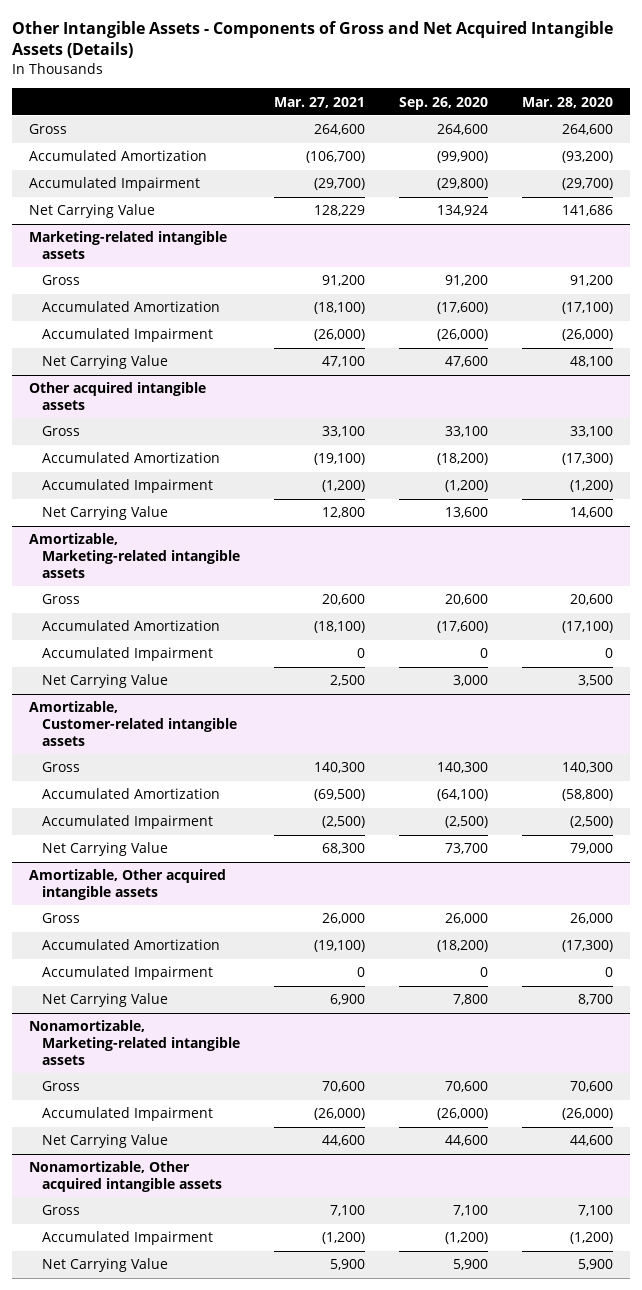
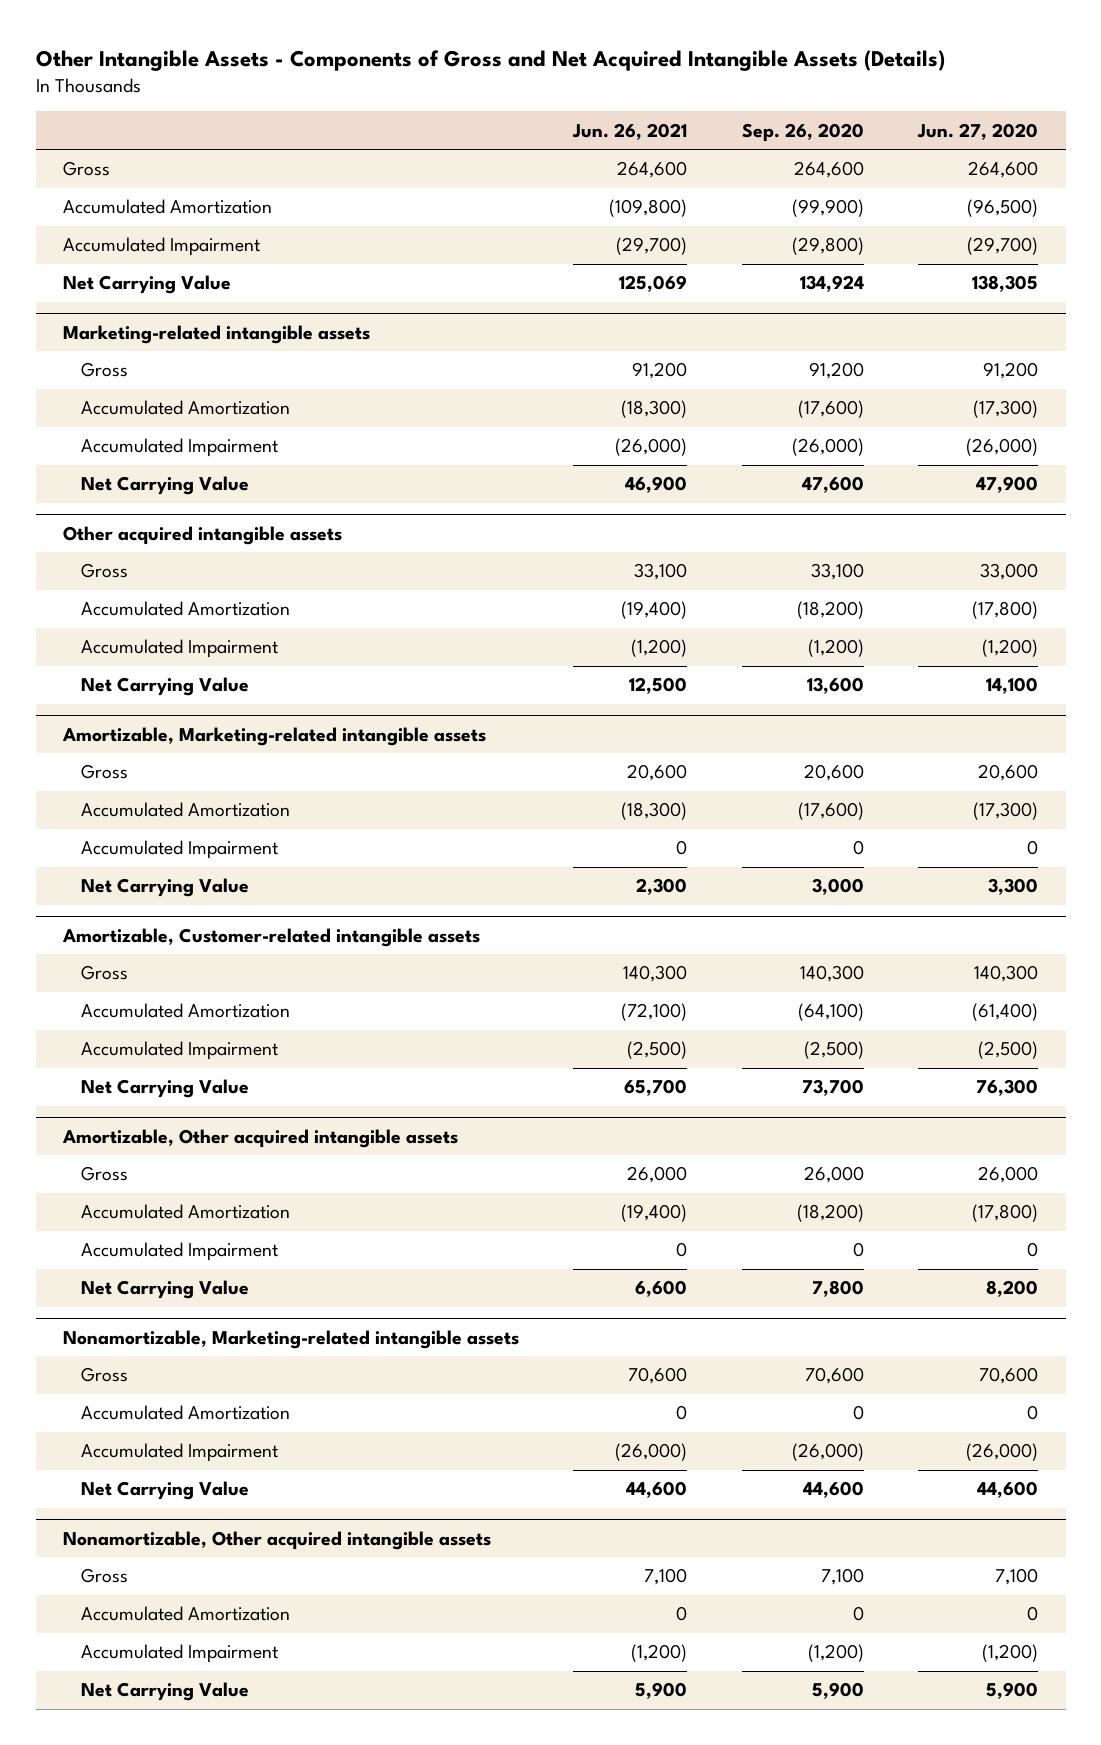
[273,96,365,108] Mar. 27, 2021 -> none
[522,96,614,108] Mar. 28, 2020 -> none
none -> [572,122,688,140] Jun. 26, 2021
none -> [917,122,1039,140] Jun. 27, 2020
none -> [81,1405,291,1421] Accumulated Amortization
none -> [81,1606,291,1622] Accumulated Amortization

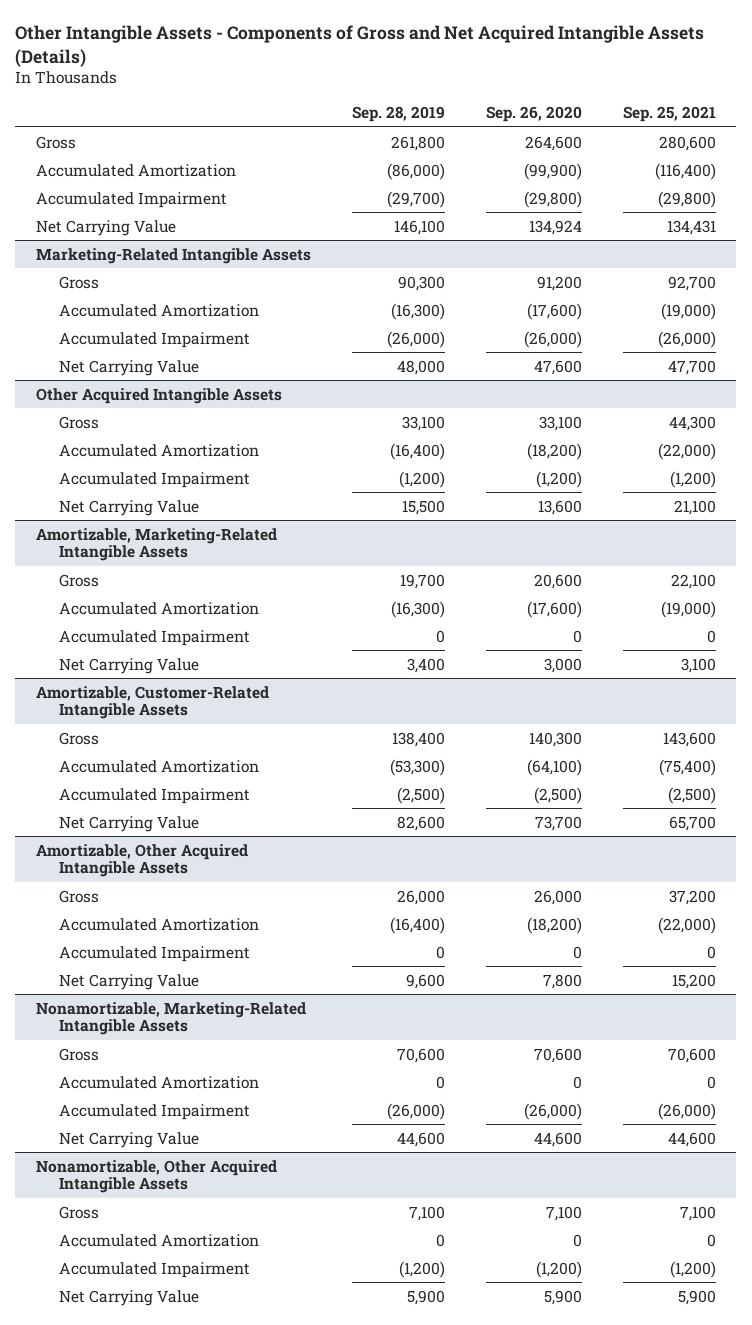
[572,122,688,140] Jun. 26, 2021 -> none
[917,122,1039,140] Jun. 27, 2020 -> none
none -> [351,106,445,123] Sep. 28, 2019
none -> [622,106,716,123] Sep. 25, 2021
[62,324,370,344] Marketing-related intangible assets -> [35,247,311,264] Marketing-Related Intangible Assets
[62,525,342,545] Other acquired intangible assets -> [35,387,282,404] Other Acquired Intangible Assets
[61,726,486,746] Amortizable, Marketing-related intangible assets -> [35,527,277,562] Amortizable, Marketing-Related Intangible Assets
[61,927,480,947] Amortizable, Customer-related intangible assets -> [35,685,269,720] Amortizable, Customer-Related Intangible Assets
[61,1128,458,1148] Amortizable, Other acquired intangible assets -> [35,843,248,878] Amortizable, Other Acquired Intangible Assets
[62,1329,519,1349] Nonamortizable, Marketing-related intangible assets -> [35,1001,306,1036] Nonamortizable, Marketing-Related Intangible Assets
[62,1530,491,1550] Nonamortizable, Other acquired intangible assets -> [35,1159,277,1194] Nonamortizable, Other Acquired Intangible Assets

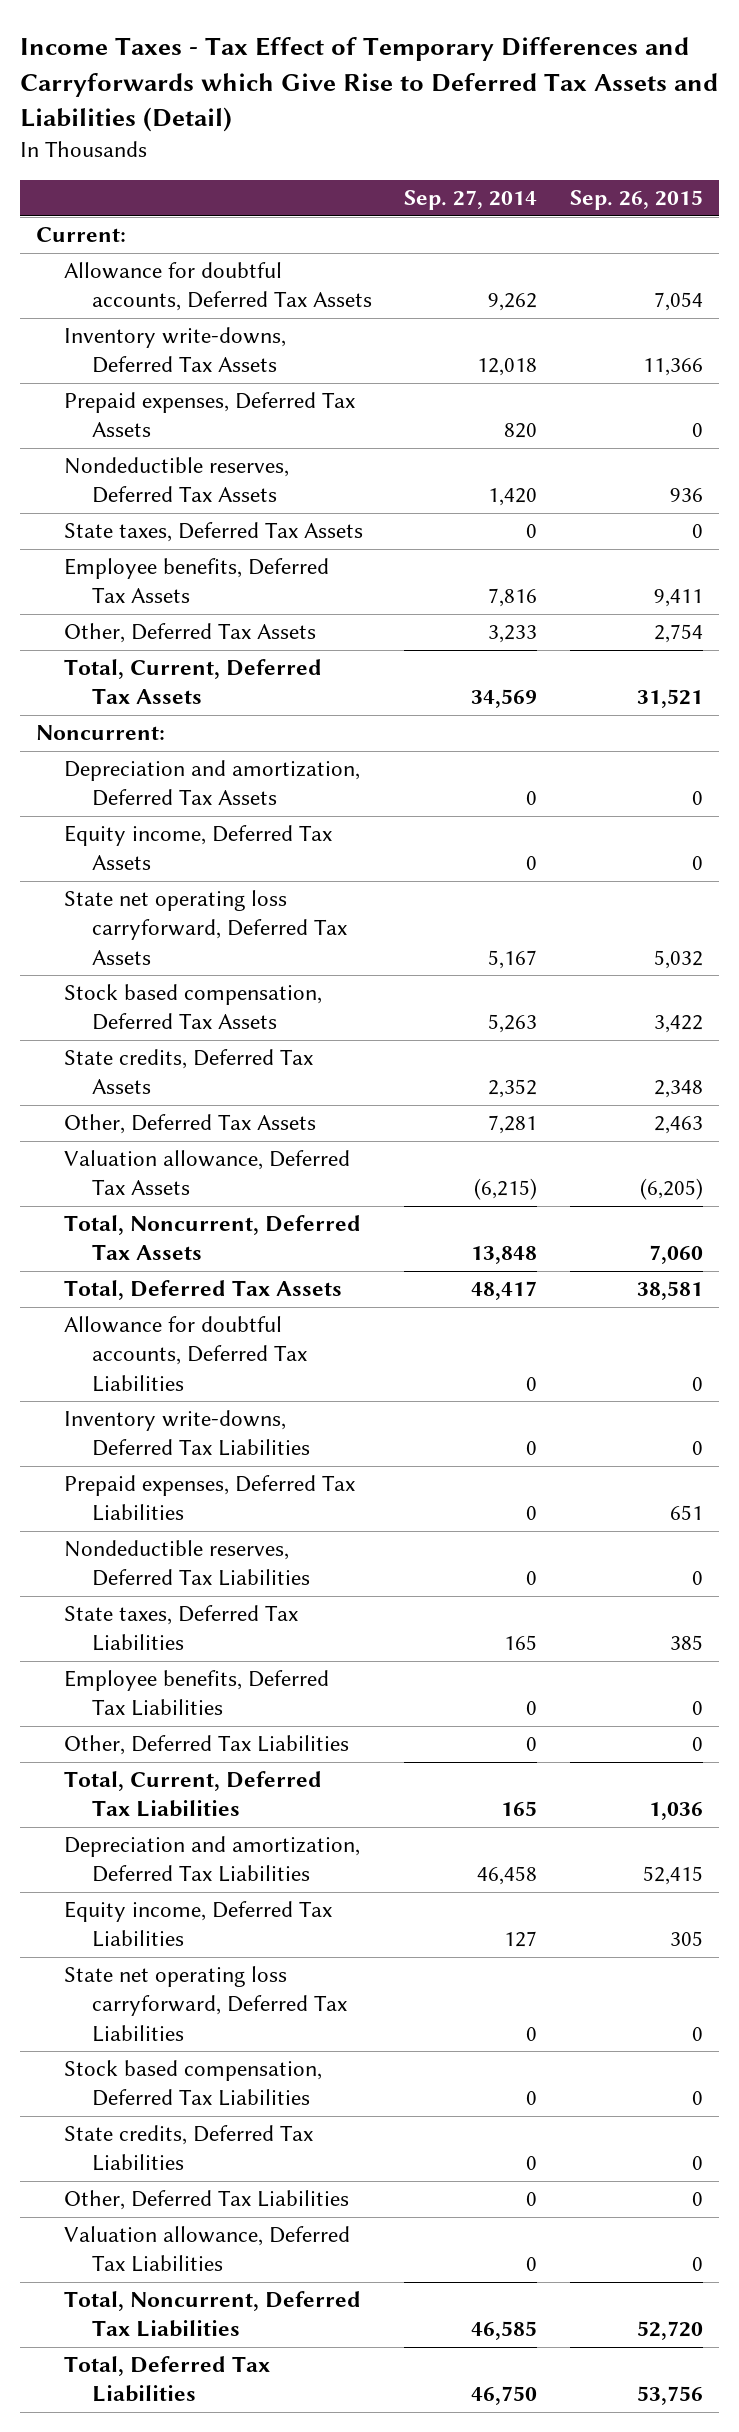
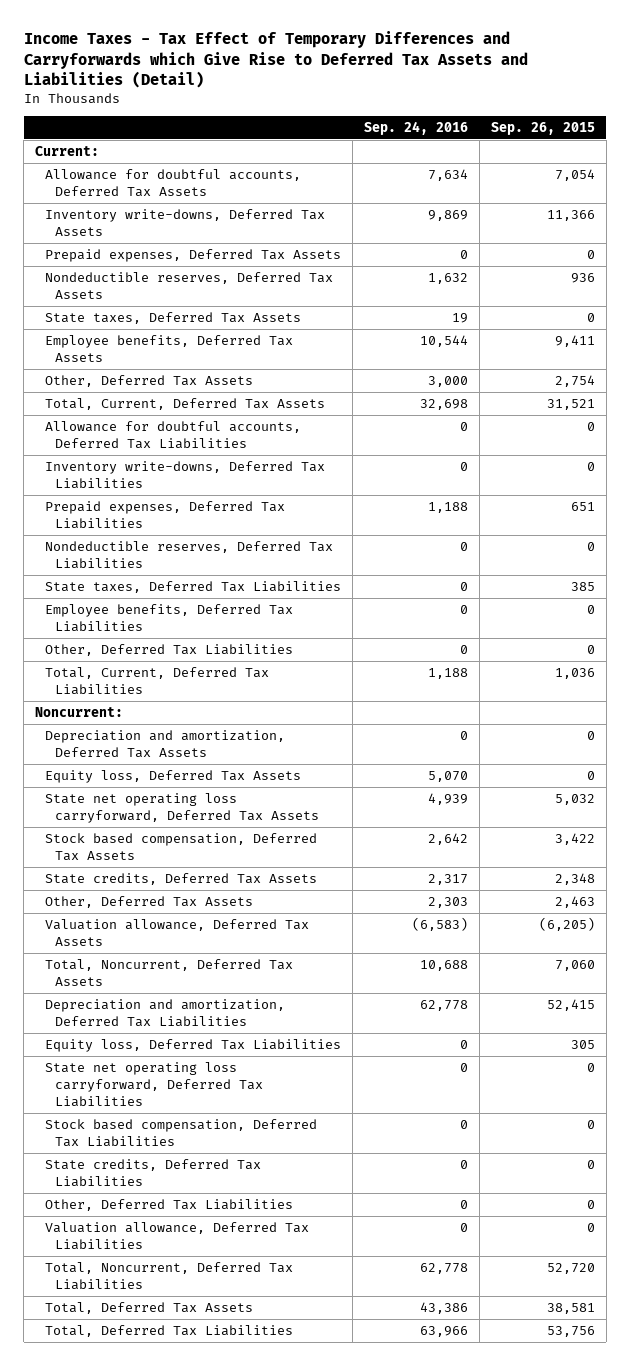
[404,190,538,211] Sep. 27, 2014 -> none
none -> [363,121,468,136] Sep. 24, 2016
[64,825,333,871] Equity income, Deferred Tax Assets -> none
[36,725,166,741] Noncurrent: -> [35,706,124,717] Noncurrent:
[64,760,361,807] Depreciation and amortization, Deferred Tax Assets -> [45,729,286,758] Depreciation and amortization, Deferred Tax Assets
none -> [45,769,302,783] Equity loss, Deferred Tax Assets
[64,890,347,965] State net operating loss carryforward, Deferred Tax Assets -> [45,792,320,823] State net operating loss carryforward, Deferred Tax Assets
[64,984,323,1031] Stock based compensation, Deferred Tax Assets -> [45,832,318,861] Stock based compensation, Deferred Tax Assets
[64,1049,314,1095] State credits, Deferred Tax Assets -> [45,872,318,885] State credits, Deferred Tax Assets
[64,1114,317,1135] Other, Deferred Tax Assets -> [45,895,254,908] Other, Deferred Tax Assets
[64,1150,351,1196] Valuation allowance, Deferred Tax Assets -> [45,918,310,946] Valuation allowance, Deferred Tax Assets
[64,1215,362,1261] Total, Noncurrent, Deferred Tax Assets -> [45,958,294,986] Total, Noncurrent, Deferred Tax Assets
[64,1901,333,1948] Equity income, Deferred Tax Liabilities -> [45,1038,342,1052] Equity loss, Deferred Tax Liabilities
[64,1280,343,1301] Total, Deferred Tax Assets -> [45,1301,254,1314] Total, Deferred Tax Assets

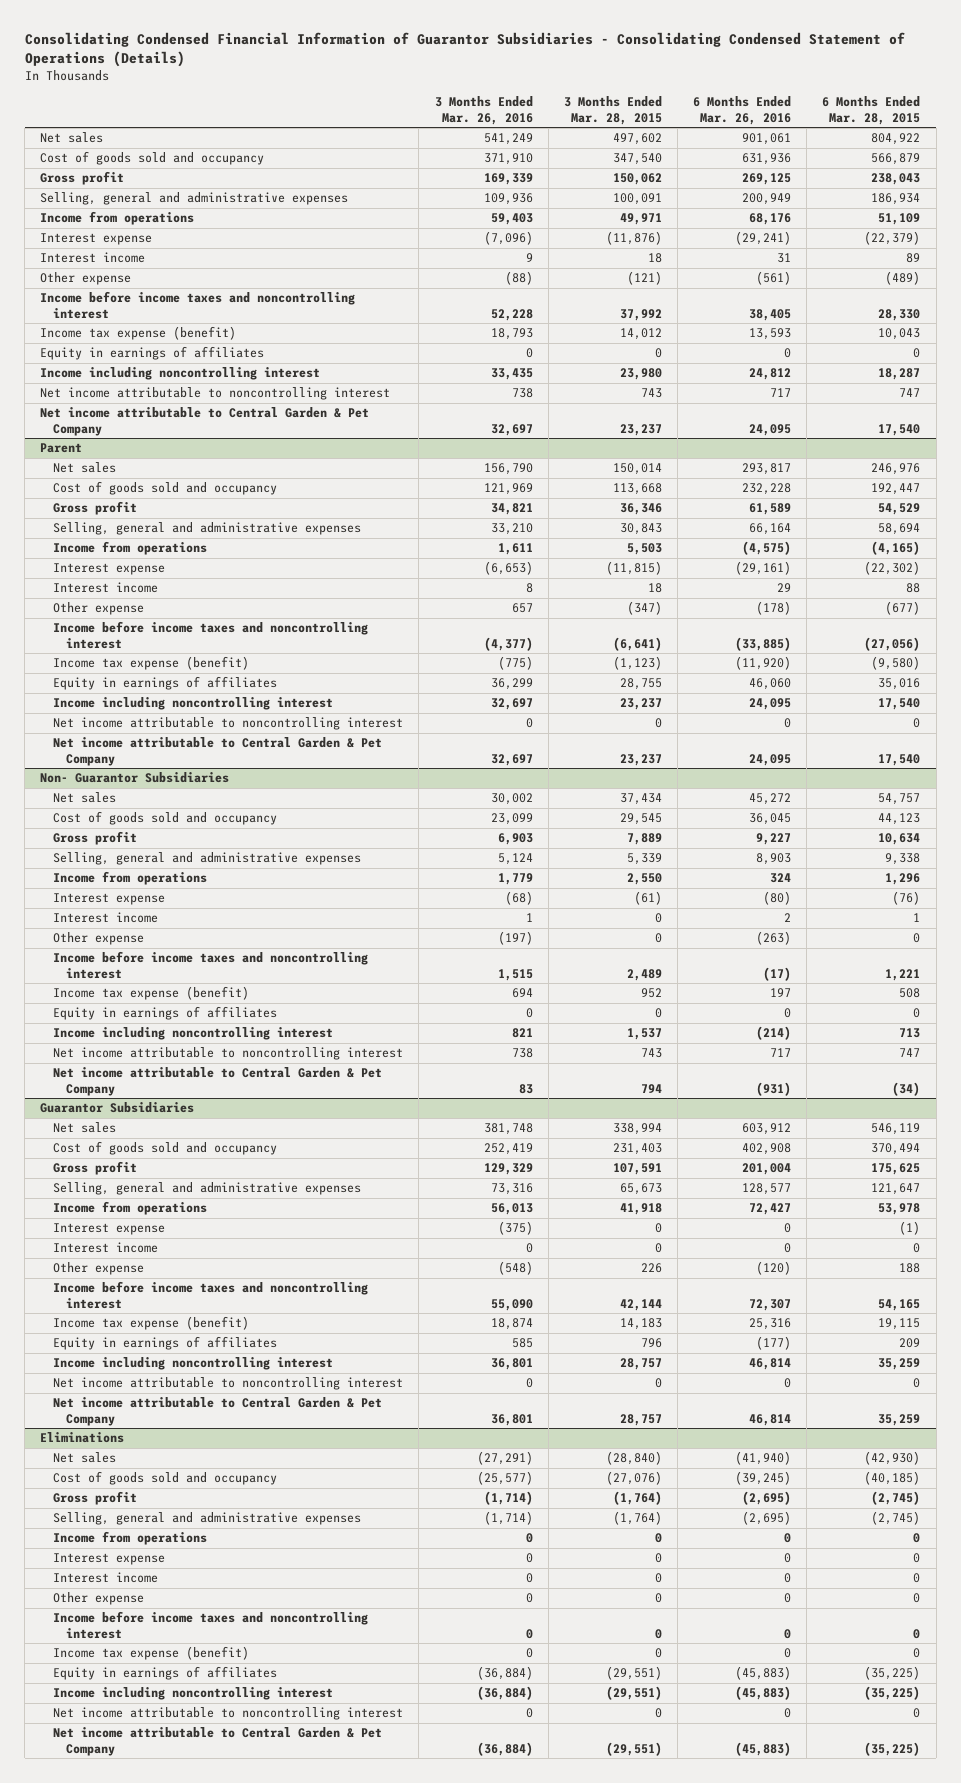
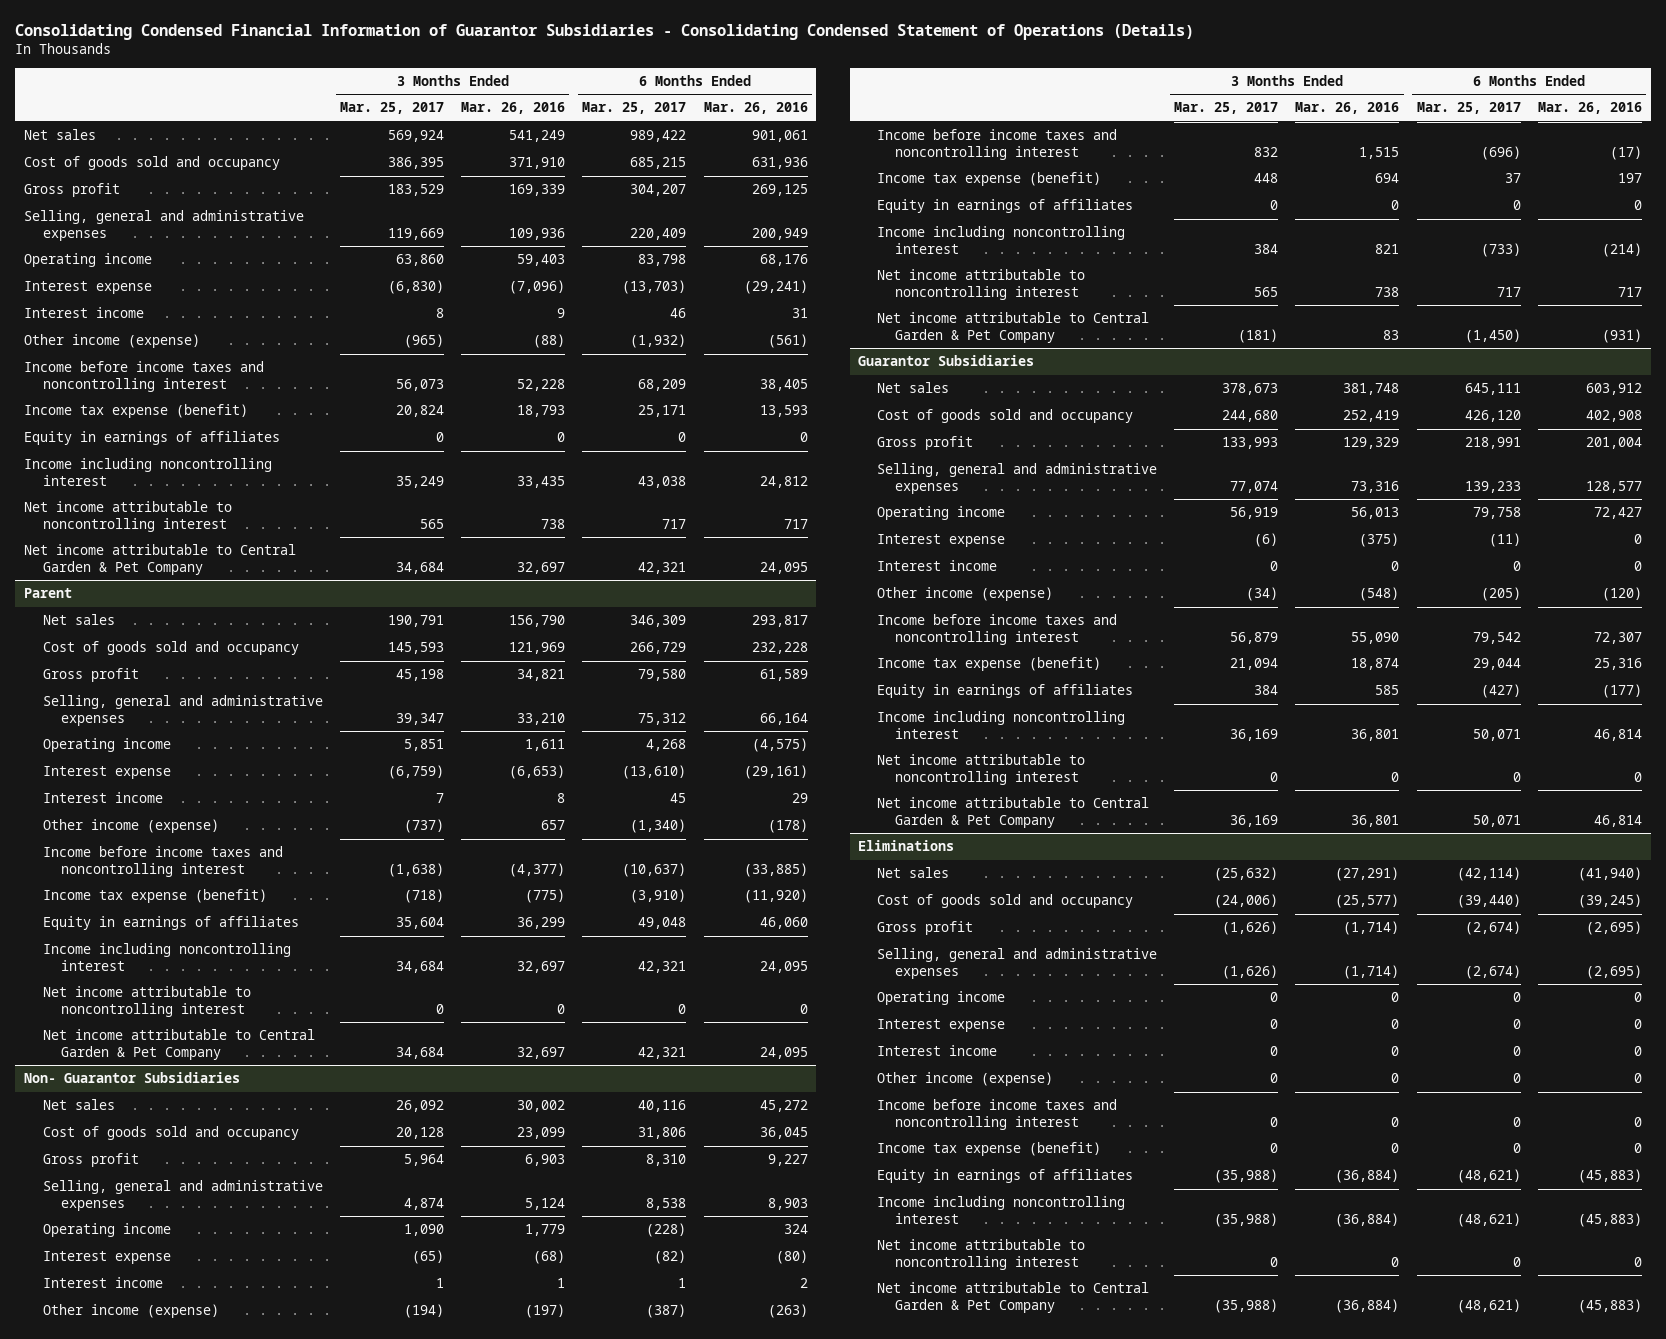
[563,96,662,125] 3 Months Ended Mar. 28, 2015 -> none
[822,96,921,125] 6 Months Ended Mar. 28, 2015 -> none
none -> [339,102,444,115] Mar. 25, 2017
none -> [582,102,687,115] Mar. 25, 2017
[40,211,195,226] Income from operations -> [24,253,153,268] Operating income
[40,272,132,286] Other expense -> [24,334,201,349] Other income (expense)
[53,541,208,556] Income from operations -> [42,738,171,753] Operating income
[53,602,145,616] Other expense -> [42,819,219,834] Other income (expense)
[53,871,208,886] Income from operations -> [42,1223,171,1238] Operating income
[53,932,145,946] Other expense -> [42,1304,219,1319] Other income (expense)
[53,1201,208,1216] Income from operations -> [876,506,1005,521] Operating income
[53,1262,145,1276] Other expense -> [876,587,1053,602] Other income (expense)
[53,1531,208,1546] Income from operations -> [876,991,1005,1006] Operating income
[53,1592,145,1606] Other expense -> [876,1072,1053,1087] Other income (expense)

